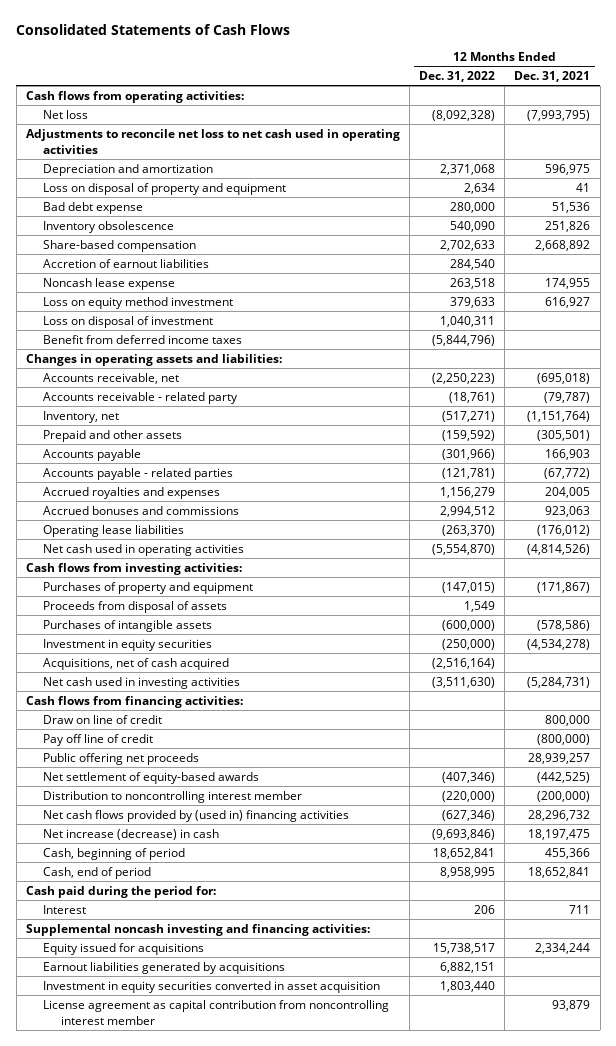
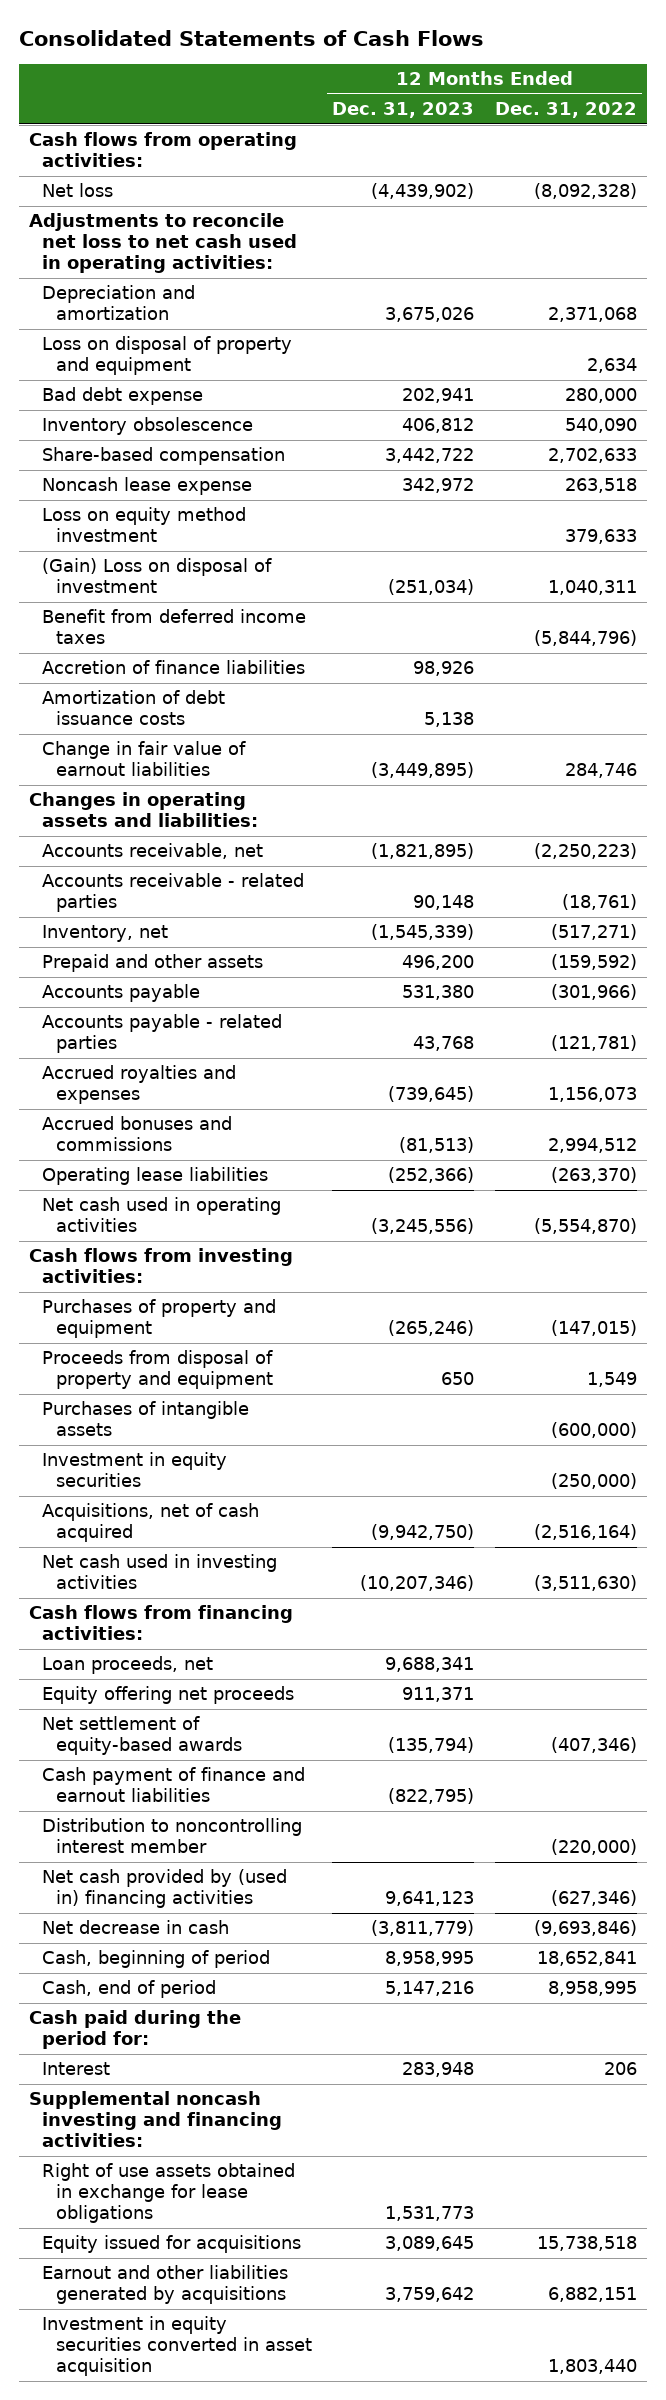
[514,71,591,83] Dec. 31, 2021 -> none
none -> [332,102,475,119] Dec. 31, 2023
[25,128,400,154] Adjustments to reconcile net loss to net cash used in operating activities -> [28,213,298,273] Adjustments to reconcile net loss to net cash used in operating activities:
[43,258,210,268] Accretion of earnout liabilities -> none
[43,315,214,328] Loss on disposal of investment -> [42,558,273,594] (Gain) Loss on disposal of investment
none -> [42,660,306,675] Accretion of finance liabilities
none -> [42,690,226,726] Amortization of debt issuance costs
none -> [42,741,247,777] Change in fair value of earnout liabilities
[43,391,239,404] Accounts receivable - related party -> [42,873,305,913] Accounts receivable - related parties
[440,486,496,498] 1,156,279 -> [547,1087,637,1103] 1,156,073
[43,600,228,613] Proceeds from disposal of assets -> [42,1350,274,1390] Proceeds from disposal of property and equipment
[43,714,163,724] Draw on line of credit -> none
[43,733,154,746] Pay off line of credit -> none
none -> [42,1656,214,1675] Loan proceeds, net
[43,752,200,765] Public offering net proceeds -> [42,1686,295,1705] Equity offering net proceeds
none -> [42,1767,306,1803] Cash payment of finance and earnout liabilities
[43,809,350,822] Net cash flows provided by (used in) financing activities -> [42,1869,288,1909] Net cash provided by (used in) financing activities
[43,828,220,840] Net increase (decrease) in cash -> [42,1920,230,1935] Net decrease in cash
none -> [42,2163,296,2223] Right of use assets obtained in exchange for lease obligations
[433,942,496,954] 15,738,517 -> [536,2236,637,2252] 15,738,518
[43,961,286,974] Earnout liabilities generated by acquisitions -> [42,2265,289,2305] Earnout and other liabilities generated by acquisitions
[43,999,390,1025] License agreement as capital contribution from noncontrolling interest member -> none

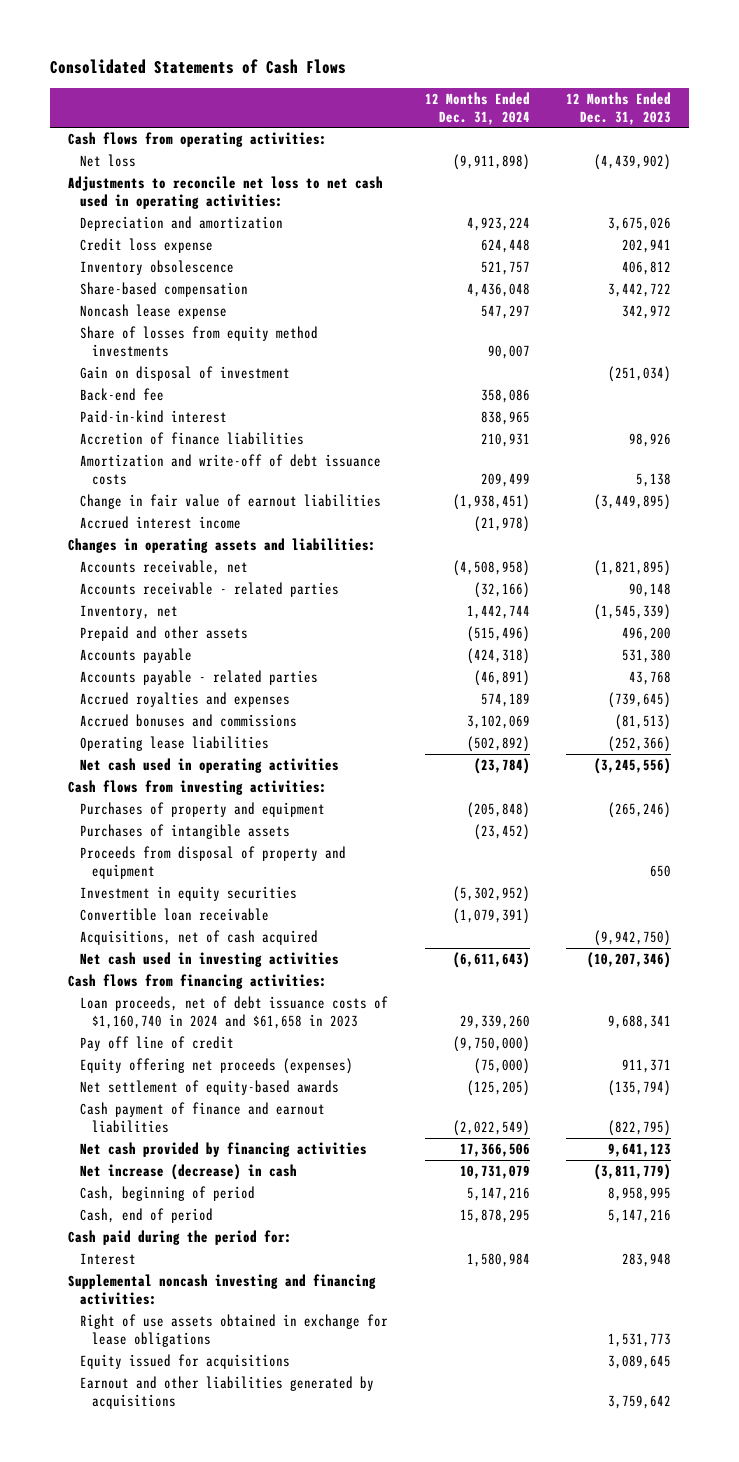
[494,102,637,119] Dec. 31, 2022 -> none
none -> [424,91,530,125] 12 Months Ended Dec. 31, 2024
[42,336,293,376] Loss on disposal of property and equipment -> none
[42,387,204,406] Bad debt expense -> [80,238,214,254] Credit loss expense
[42,609,307,645] Benefit from deferred income taxes -> none
[42,507,247,543] Loss on equity method investment -> [80,326,319,357] Share of losses from equity method investments
[42,558,273,594] (Gain) Loss on disposal of investment -> [80,366,291,382] Gain on disposal of investment
none -> [80,388,165,402] Back-end fee
none -> [80,410,228,424] Paid-in-kind interest
[42,690,226,726] Amortization of debt issuance costs -> [80,454,382,485] Amortization and write-off of debt issuance costs
none -> [80,516,242,530] Accrued interest income
[42,1350,274,1390] Proceeds from disposal of property and equipment -> [80,846,347,879] Proceeds from disposal of property and equipment
none -> [80,908,270,922] Convertible loan receivable
[42,1656,214,1675] Loan proceeds, net -> [80,996,389,1029] Loan proceeds, net of debt issuance costs of $1,160,740 in 2024 and $61,658 in 2023
none -> [80,1036,235,1052] Pay off line of credit
[42,1686,295,1705] Equity offering net proceeds -> [80,1058,354,1075] Equity offering net proceeds (expenses)
[42,1818,303,1854] Distribution to noncontrolling interest member -> none
[42,1869,288,1909] Net cash provided by (used in) financing activities -> [80,1142,368,1158] Net cash provided by financing activities
[42,1920,230,1935] Net decrease in cash -> [80,1164,298,1181] Net increase (decrease) in cash
[42,2316,312,2376] Investment in equity securities converted in asset acquisition -> none

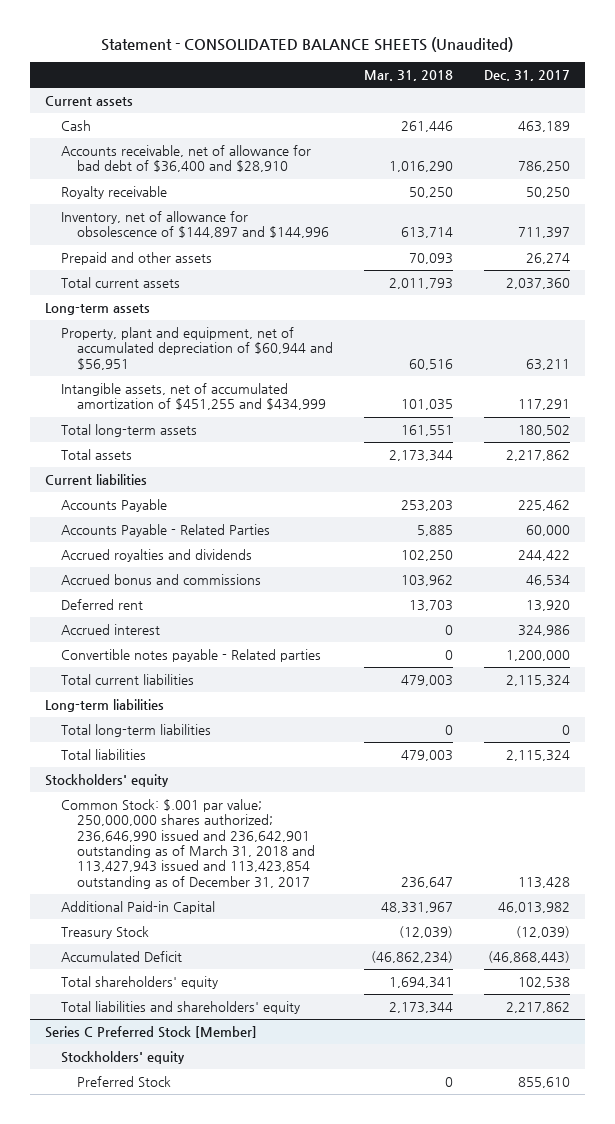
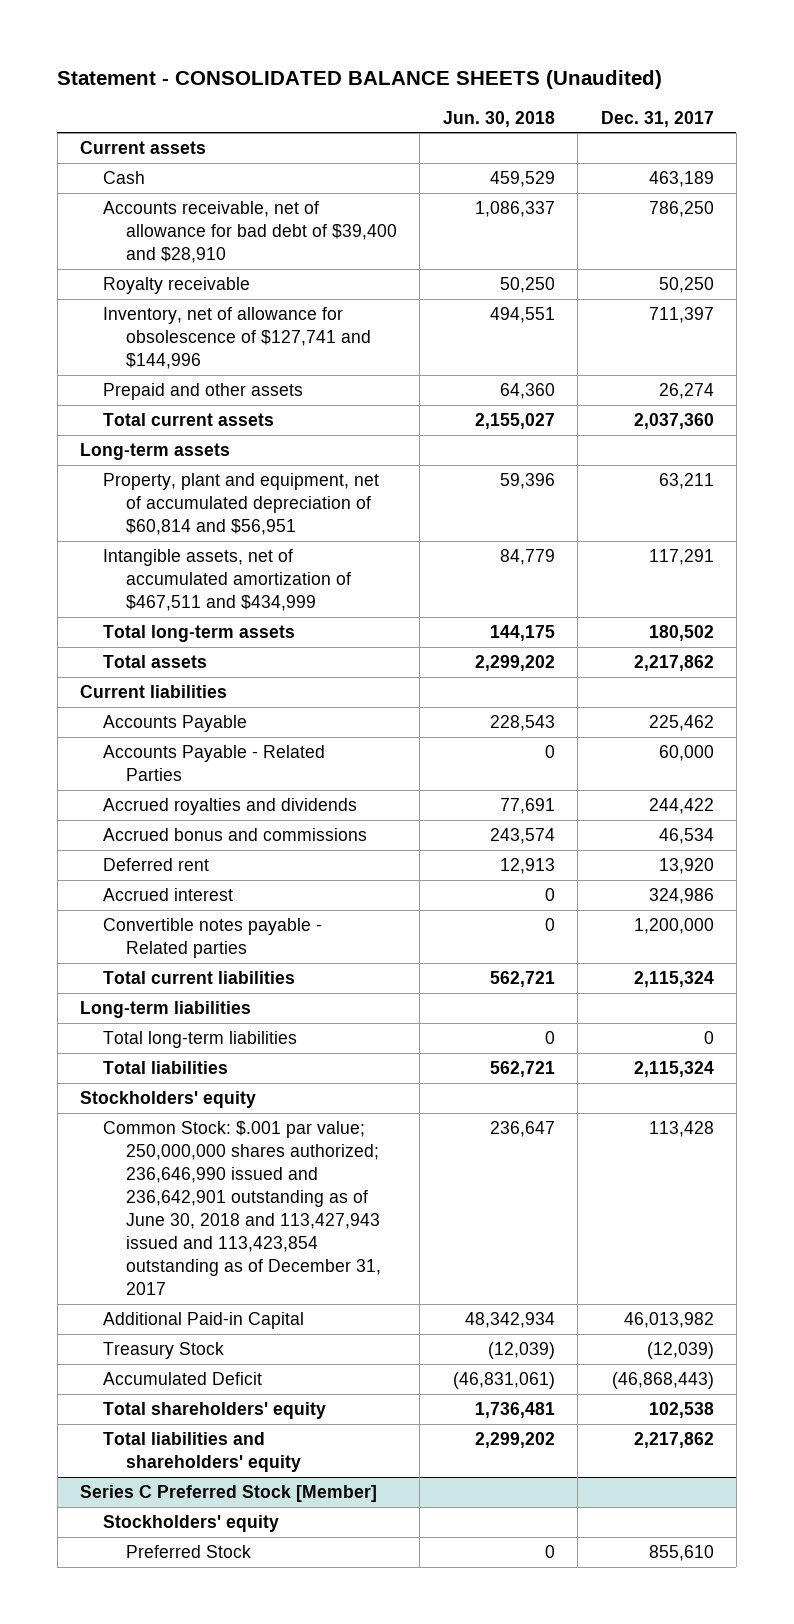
[363,69,453,81] Mar. 31, 2018 -> none
none -> [442,110,555,127] Jun. 30, 2018
[61,145,312,173] Accounts receivable, net of allowance for bad debt of $36,400 and $28,910 -> [103,201,398,264] Accounts receivable, net of allowance for bad debt of $39,400 and $28,910
[61,211,330,239] Inventory, net of allowance for obsolescence of $144,897 and $144,996 -> [103,307,372,370] Inventory, net of allowance for obsolescence of $127,741 and $144,996
[61,327,334,370] Property, plant and equipment, net of accumulated depreciation of $60,944 and $56,951 -> [103,473,380,536] Property, plant and equipment, net of accumulated depreciation of $60,814 and $56,951
[61,383,327,411] Intangible assets, net of accumulated amortization of $451,255 and $434,999 -> [103,549,352,612] Intangible assets, net of accumulated amortization of $467,511 and $434,999
[61,799,316,889] Common Stock: $.001 par value; 250,000,000 shares authorized; 236,646,990 issued and 236,642,901 outstanding as of March 31, 2018 and 113,427,943 issued and 113,423,854 outstanding as of December 31, 2017 -> [103,1121,382,1295] Common Stock: $.001 par value; 250,000,000 shares authorized; 236,646,990 issued and 236,642,901 outstanding as of June 30, 2018 and 113,427,943 issued and 113,423,854 outstanding as of December 31, 2017

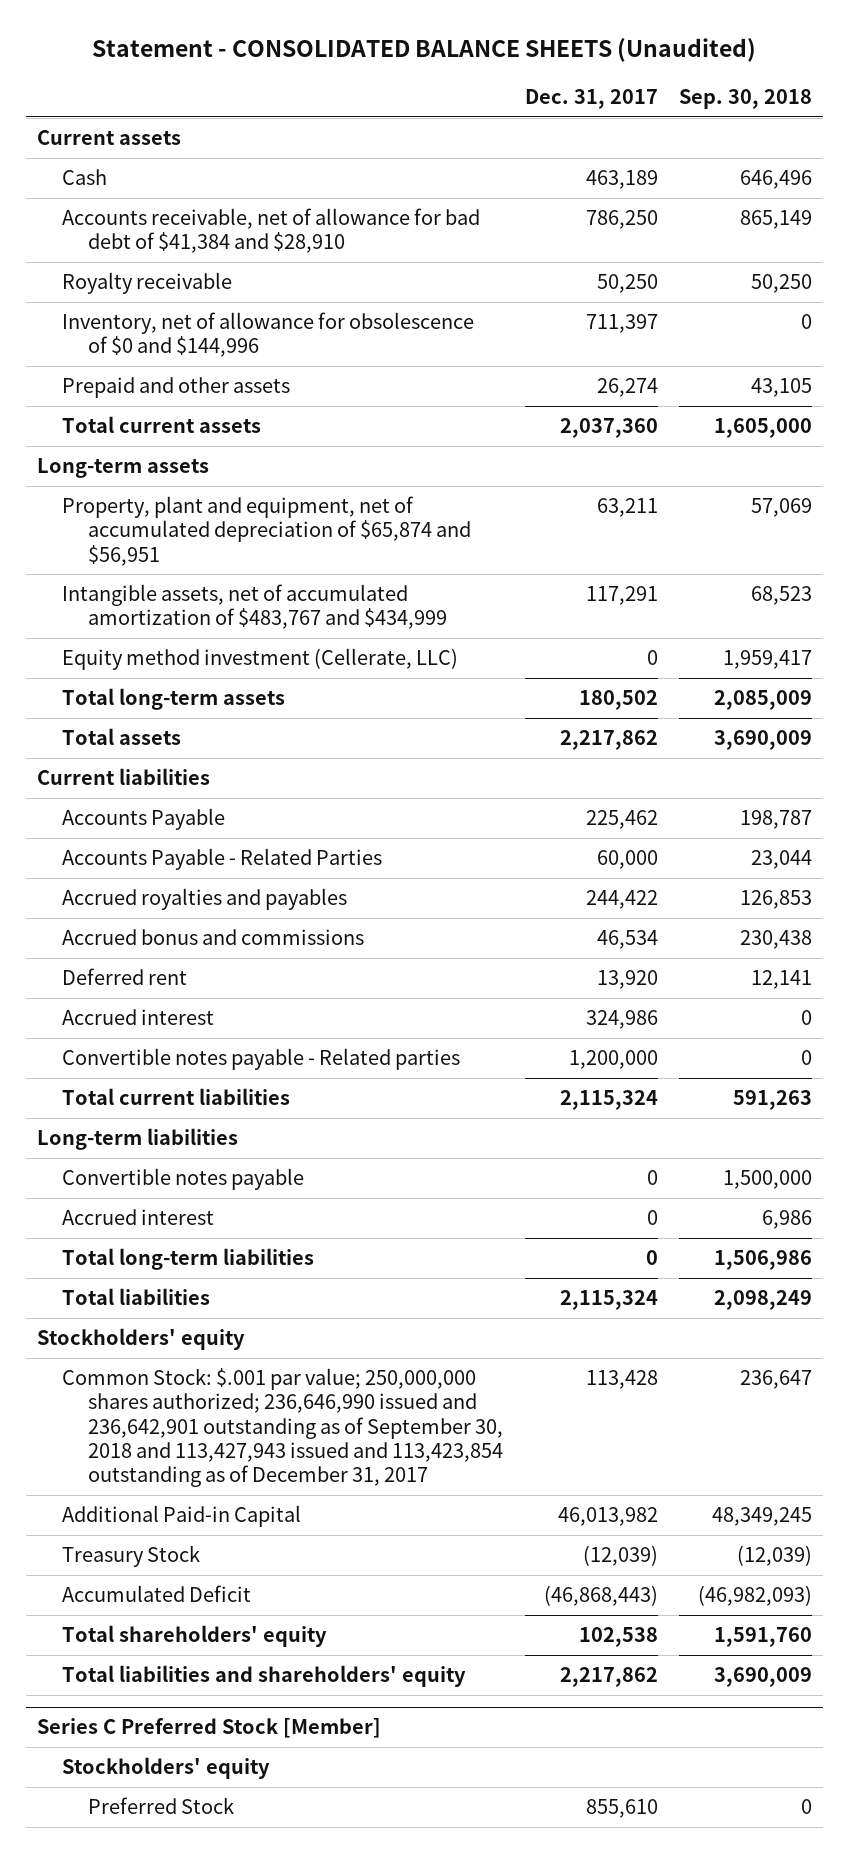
[442,110,555,127] Jun. 30, 2018 -> none
none -> [679,89,813,110] Sep. 30, 2018
[103,201,398,264] Accounts receivable, net of allowance for bad debt of $39,400 and $28,910 -> [62,208,481,254] Accounts receivable, net of allowance for bad debt of $41,384 and $28,910
[103,307,372,370] Inventory, net of allowance for obsolescence of $127,741 and $144,996 -> [62,312,475,358] Inventory, net of allowance for obsolescence of $0 and $144,996
[103,473,380,536] Property, plant and equipment, net of accumulated depreciation of $60,814 and $56,951 -> [62,496,471,566] Property, plant and equipment, net of accumulated depreciation of $65,874 and $56,951
[103,549,352,612] Intangible assets, net of accumulated amortization of $467,511 and $434,999 -> [62,584,447,630] Intangible assets, net of accumulated amortization of $483,767 and $434,999
none -> [62,648,459,671] Equity method investment (Cellerate, LLC)
[103,798,358,816] Accrued royalties and dividends -> [62,888,348,911] Accrued royalties and payables
none -> [62,1168,305,1191] Convertible notes payable
none -> [62,1209,215,1226] Accrued interest
[103,1121,382,1295] Common Stock: $.001 par value; 250,000,000 shares authorized; 236,646,990 issued and 236,642,901 outstanding as of June 30, 2018 and 113,427,943 issued and 113,423,854 outstanding as of December 31, 2017 -> [62,1368,503,1488] Common Stock: $.001 par value; 250,000,000 shares authorized; 236,646,990 issued and 236,642,901 outstanding as of September 30, 2018 and 113,427,943 issued and 113,423,854 outstanding as of December 31, 2017

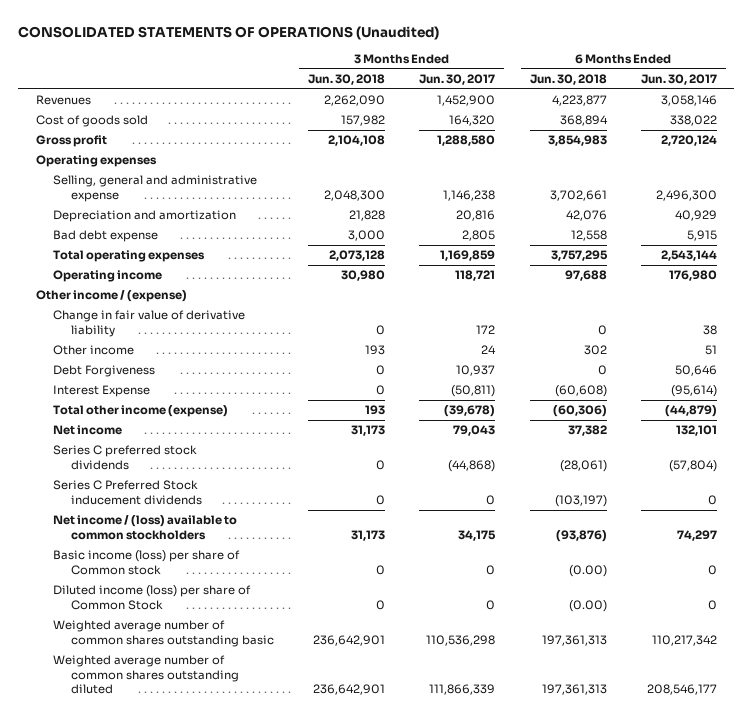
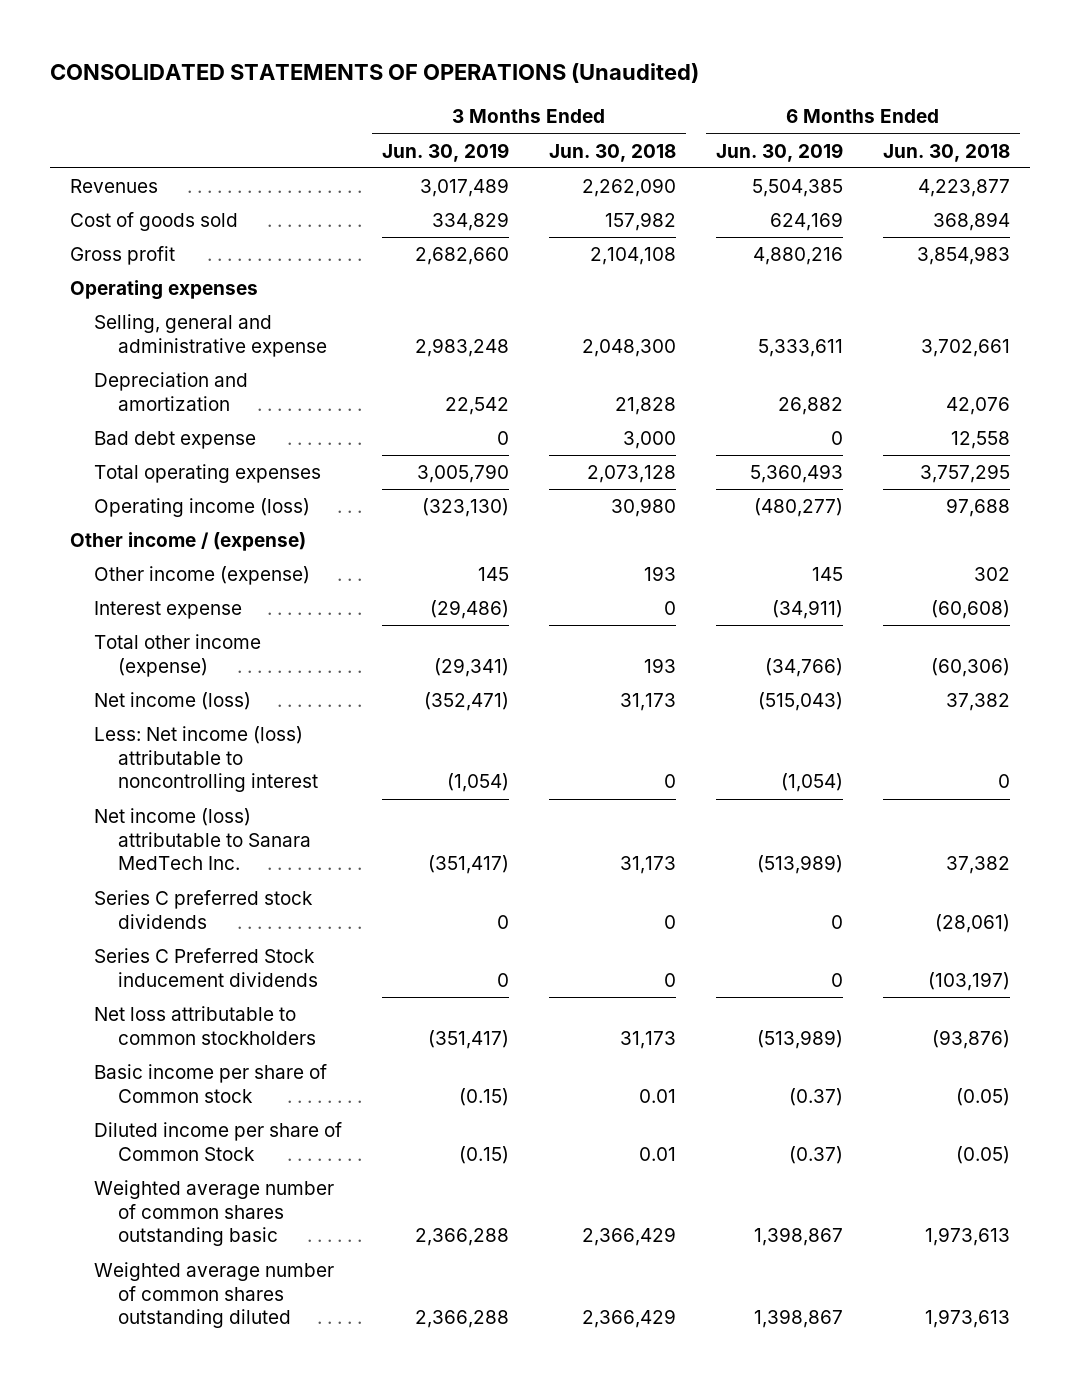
[419,74,496,86] Jun. 30, 2017 -> none
[641,74,718,86] Jun. 30, 2017 -> none
none -> [381,142,509,162] Jun. 30, 2019
none -> [716,142,844,162] Jun. 30, 2019
[53,270,163,283] Operating income -> [93,498,310,518] Operating income (loss)
[53,310,246,337] Change in fair value of derivative liability -> none
[53,365,156,378] Debt Forgiveness -> none
[53,345,135,356] Other income -> [93,566,310,586] Other income (expense)
[53,385,151,398] Interest Expense -> [93,601,242,620] Interest expense
none -> [93,692,251,711] Net income (loss)
none -> [93,726,318,793] Less: Net income (loss) attributable to noncontrolling interest
[53,425,123,436] Net income -> [93,808,311,871] Net income (loss) attributable to Sanara MedTech Inc.
[53,515,238,540] Net income / (loss) available to common stockholders -> [93,1006,316,1045] Net loss attributable to common stockholders
[53,550,241,575] Basic income (loss) per share of Common stock -> [93,1064,327,1103] Basic income per share of Common stock
[376,564,386,575] 0 -> [639,1088,677,1103] 0.01
[568,564,607,577] (0.00) -> [956,1087,1011,1106] (0.05)
[53,585,252,610] Diluted income (loss) per share of Common Stock -> [93,1122,342,1161] Diluted income per share of Common Stock
[376,599,386,610] 0 -> [639,1146,677,1161] 0.01
[568,599,607,612] (0.00) -> [956,1145,1011,1164] (0.05)
[313,634,386,646] 236,642,901 -> [582,1227,677,1247] 2,366,429
[541,634,607,646] 197,361,313 -> [925,1227,1011,1247] 1,973,613
[313,684,386,696] 236,642,901 -> [582,1309,677,1329] 2,366,429
[541,684,607,696] 197,361,313 -> [925,1309,1011,1329] 1,973,613

